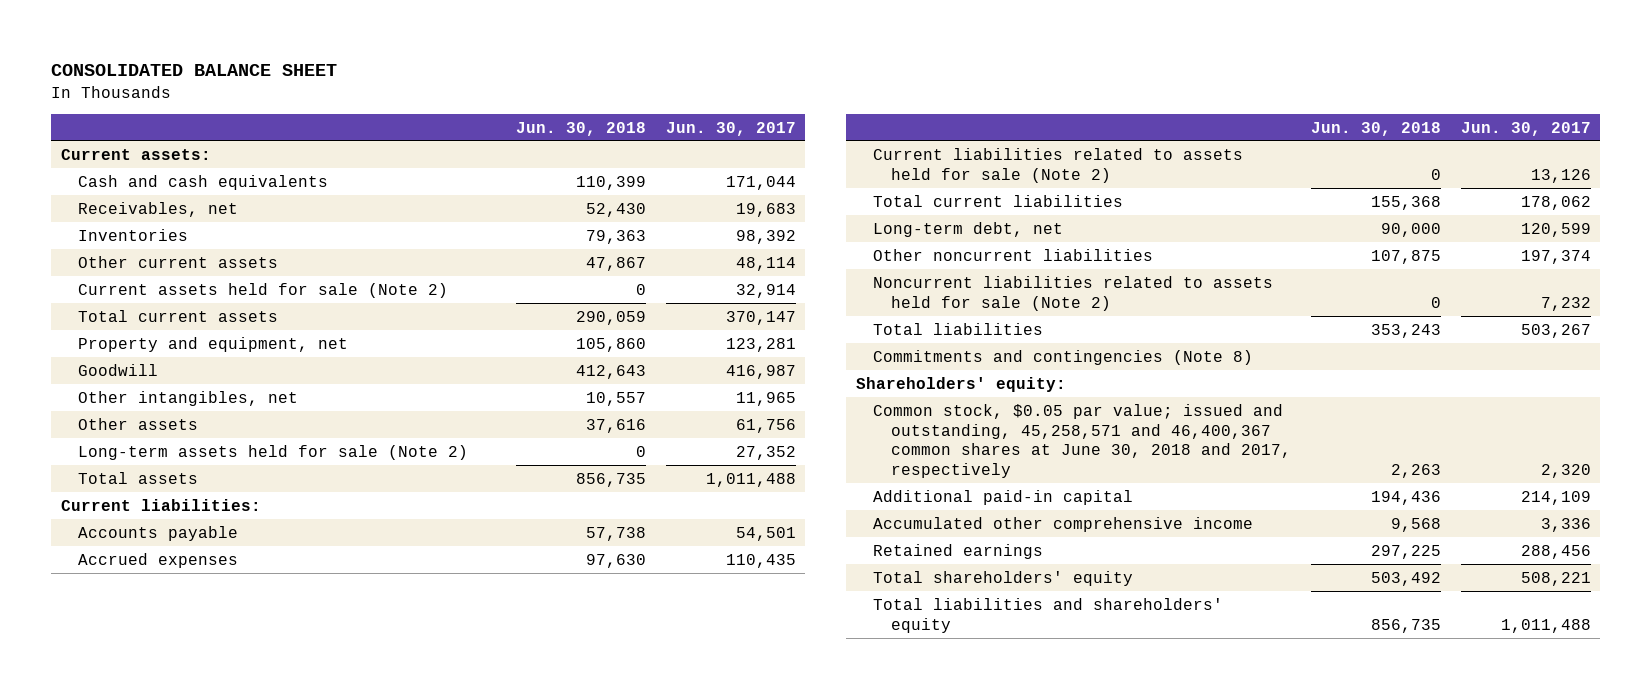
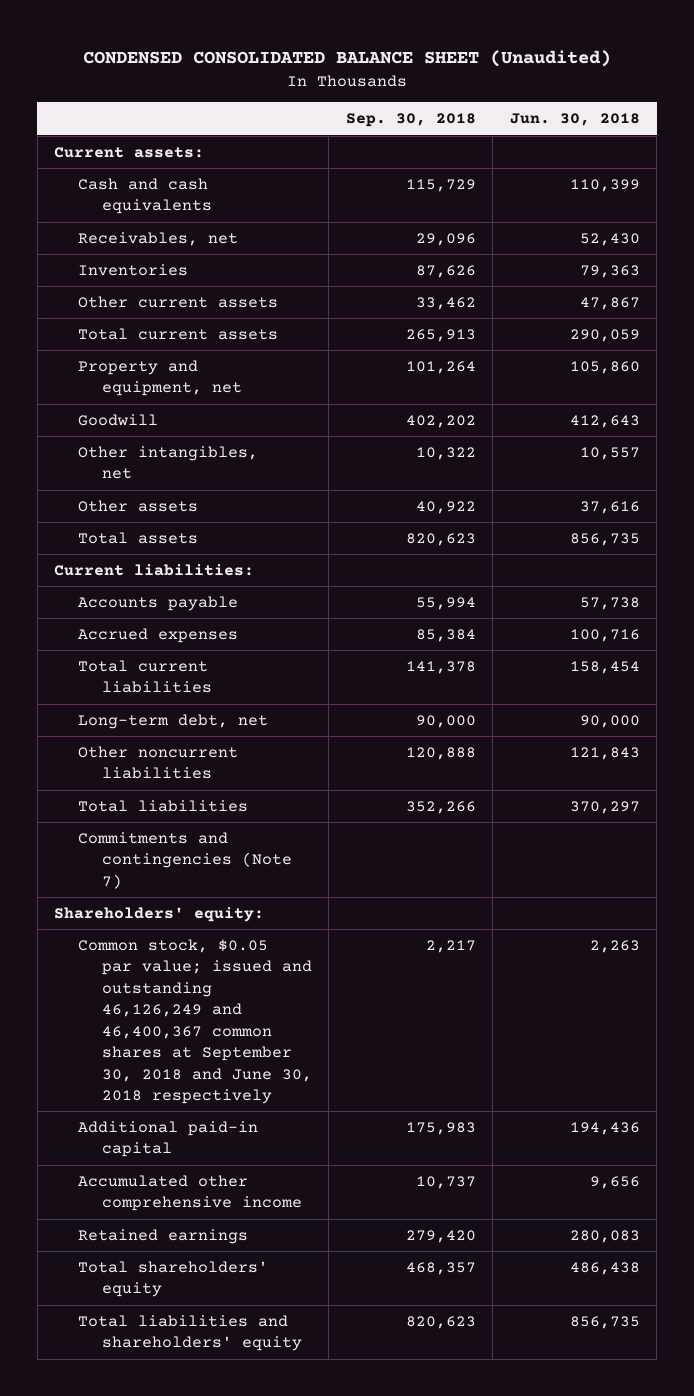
[50,63,337,76] CONSOLIDATED BALANCE SHEET -> [82,50,611,68] CONDENSED CONSOLIDATED BALANCE SHEET (Unaudited)
[665,121,796,136] Jun. 30, 2017 -> none
none -> [345,113,476,128] Sep. 30, 2018
[78,282,449,298] Current assets held for sale (Note 2) -> none
[78,444,469,460] Long-term assets held for sale (Note 2) -> none
[873,147,1244,183] Current liabilities related to assets held for sale (Note 2) -> none
[585,553,646,568] 97,630 -> [569,628,640,642] 100,716
[1370,195,1441,210] 155,368 -> [569,660,640,674] 158,454
[873,275,1274,311] Noncurrent liabilities related to assets held for sale (Note 2) -> none
[1370,249,1441,264] 107,875 -> [569,746,640,760] 121,843
[1370,323,1441,338] 353,243 -> [569,800,640,814] 370,297
[873,349,1254,365] Commitments and contingencies (Note 8) -> [77,831,292,889] Commitments and contingencies (Note 7)
[873,403,1291,479] Common stock, $0.05 par value; issued and outstanding, 45,258,571 and 46,400,367 common shares at June 30, 2018 and 2017, respectively -> [77,938,312,1105] Common stock, $0.05 par value; issued and outstanding 46,126,249 and 46,400,367 common shares at September 30, 2018 and June 30, 2018 respectively
[1390,517,1441,532] 9,568 -> [589,1175,640,1189] 9,656
[1370,544,1441,559] 297,225 -> [569,1229,640,1243] 280,083
[1370,571,1441,586] 503,492 -> [569,1261,640,1275] 486,438

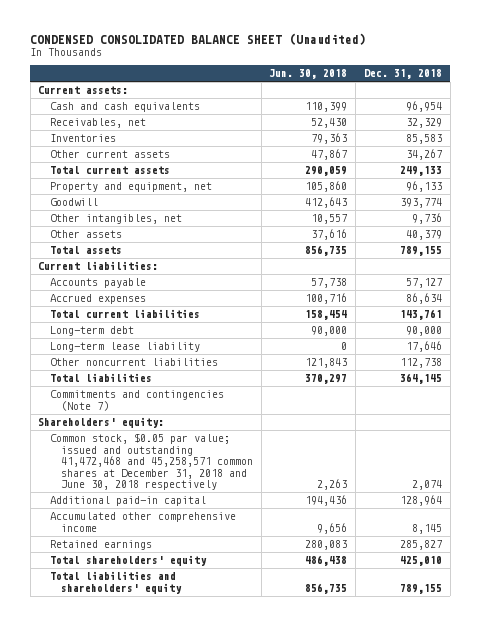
[345,113,476,128] Sep. 30, 2018 -> none
none -> [363,69,442,80] Dec. 31, 2018
[77,713,268,729] Long-term debt, net -> [49,326,134,337] Long-term debt
none -> [49,342,200,353] Long-term lease liability
[77,938,312,1105] Common stock, $0.05 par value; issued and outstanding 46,126,249 and 46,400,367 common shares at September 30, 2018 and June 30, 2018 respectively -> [49,433,253,490] Common stock, $0.05 par value; issued and outstanding 41,472,468 and 45,258,571 common shares at December 31, 2018 and June 30, 2018 respectively

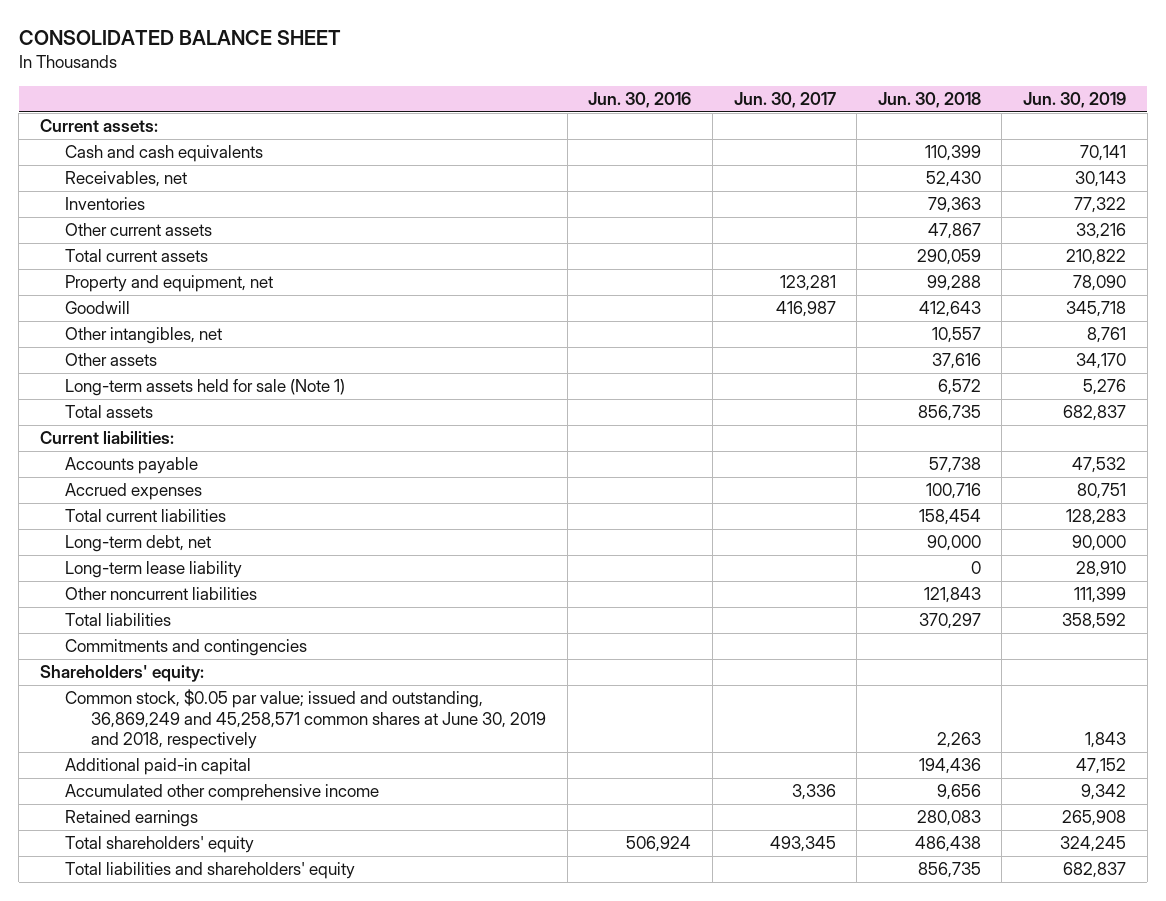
[30,32,367,45] CONDENSED CONSOLIDATED BALANCE SHEET (Unaudited) -> [18,30,341,46] CONSOLIDATED BALANCE SHEET
[363,69,442,80] Dec. 31, 2018 -> none
none -> [588,91,692,108] Jun. 30, 2016
none -> [733,91,836,108] Jun. 30, 2017
none -> [1023,91,1127,108] Jun. 30, 2019
[305,181,348,193] 105,860 -> [926,275,981,292] 99,288
none -> [65,379,346,397] Long-term assets held for sale (Note 1)
[49,326,134,337] Long-term debt -> [65,535,212,553] Long-term debt, net
[49,390,224,411] Commitments and contingencies (Note 7) -> [65,639,308,657] Commitments and contingencies
[49,433,253,490] Common stock, $0.05 par value; issued and outstanding 41,472,468 and 45,258,571 common shares at December 31, 2018 and June 30, 2018 respectively -> [65,689,547,750] Common stock, $0.05 par value; issued and outstanding, 36,869,249 and 45,258,571 common shares at June 30, 2019 and 2018, respectively

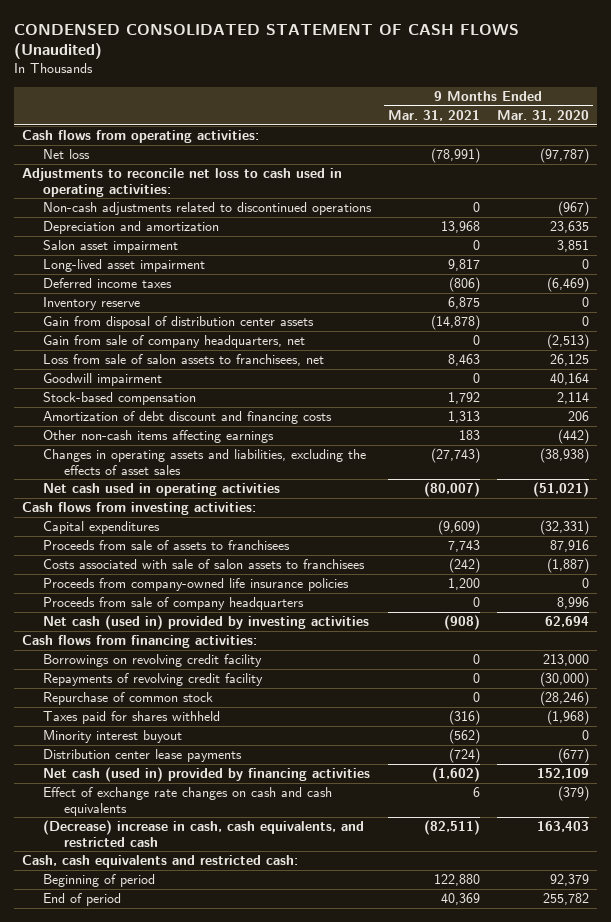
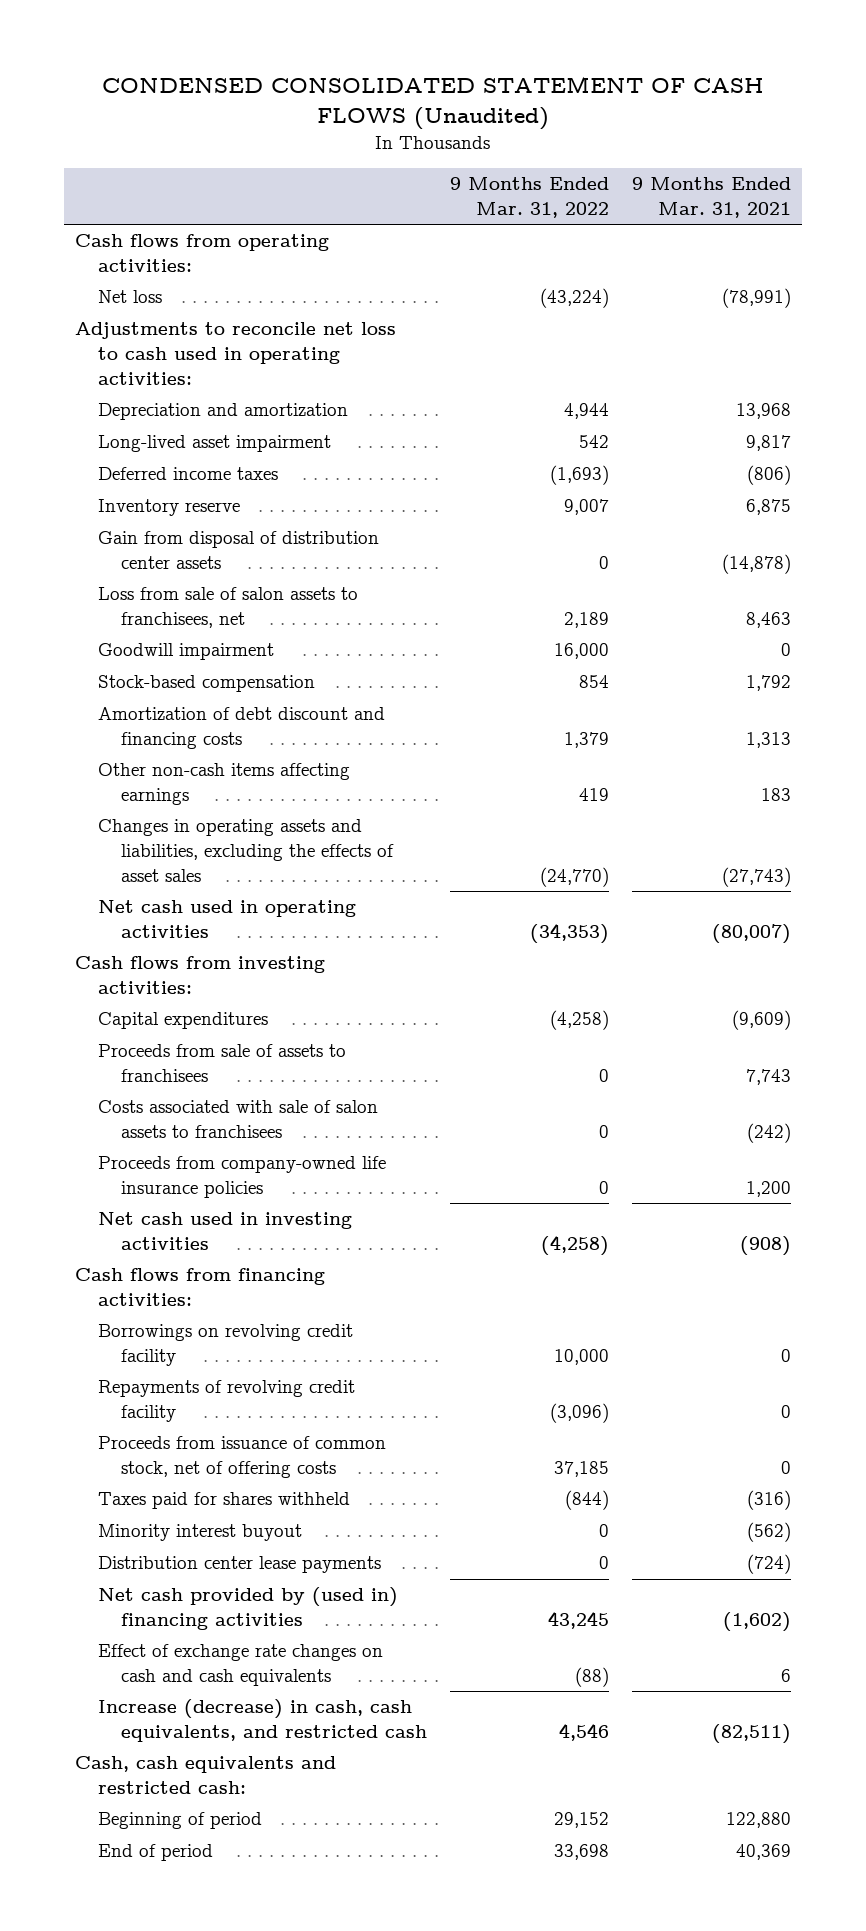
[496,109,589,121] Mar. 31, 2020 -> none
none -> [450,177,610,219] 9 Months Ended Mar. 31, 2022
[43,202,373,216] Non-cash adjustments related to discontinued operations -> none
[43,240,179,254] Salon asset impairment -> none
[43,335,306,349] Gain from sale of company headquarters, net -> none
[43,597,305,611] Proceeds from sale of company headquarters -> none
[43,615,370,631] Net cash (used in) provided by investing activities -> [98,1212,353,1251] Net cash used in investing activities
[43,692,214,706] Repurchase of common stock -> none
none -> [98,1436,387,1479] Proceeds from issuance of common stock, net of offering costs
[43,767,371,783] Net cash (used in) provided by financing activities -> [98,1587,399,1631] Net cash provided by (used in) financing activities
[43,820,365,847] (Decrease) increase in cash, cash equivalents, and restricted cash -> [98,1699,428,1743] Increase (decrease) in cash, cash equivalents, and restricted cash

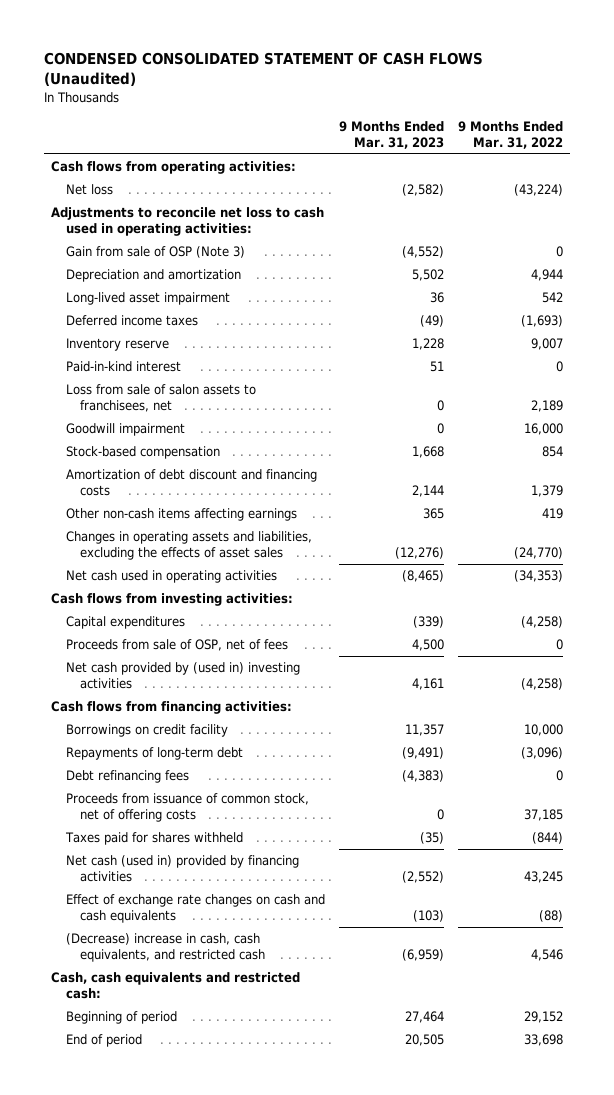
[631,177,791,219] 9 Months Ended Mar. 31, 2021 -> none
none -> [338,120,444,149] 9 Months Ended Mar. 31, 2023
none -> [65,246,245,259] Gain from sale of OSP (Note 3)
[98,531,380,570] Gain from disposal of distribution center assets -> none
none -> [65,361,181,373] Paid-in-kind interest
[98,1044,347,1083] Proceeds from sale of assets to franchisees -> none
[98,1100,379,1139] Costs associated with sale of salon assets to franchisees -> none
[98,1156,387,1199] Proceeds from company-owned life insurance policies -> none
none -> [65,639,288,652] Proceeds from sale of OSP, net of fees
[98,1212,353,1251] Net cash used in investing activities -> [65,662,300,690] Net cash provided by (used in) investing activities
[98,1324,354,1367] Borrowings on revolving credit facility -> [65,724,228,738] Borrowings on credit facility
[98,1380,356,1423] Repayments of revolving credit facility -> [65,747,243,761] Repayments of long-term debt
none -> [65,770,189,784] Debt refinancing fees
[98,1524,303,1542] Minority interest buyout -> none
[98,1556,382,1574] Distribution center lease payments -> none
[98,1587,399,1631] Net cash provided by (used in) financing activities -> [65,855,299,883] Net cash (used in) provided by financing activities
[98,1699,428,1743] Increase (decrease) in cash, cash equivalents, and restricted cash -> [65,933,266,963] (Decrease) increase in cash, cash equivalents, and restricted cash

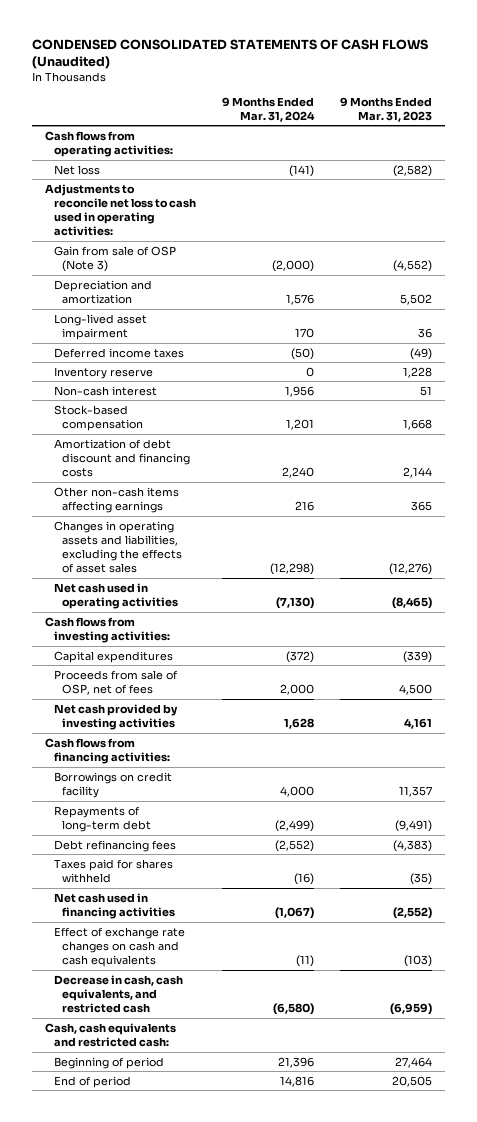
[44,52,484,87] CONDENSED CONSOLIDATED STATEMENT OF CASH FLOWS (Unaudited) -> [31,38,428,70] CONDENSED CONSOLIDATED STATEMENTS OF CASH FLOWS (Unaudited)
[458,120,564,149] 9 Months Ended Mar. 31, 2022 -> none
none -> [221,96,315,122] 9 Months Ended Mar. 31, 2024
[65,384,256,413] Loss from sale of salon assets to franchisees, net -> none
[65,423,185,437] Goodwill impairment -> none
[65,361,181,373] Paid-in-kind interest -> [53,385,157,396] Non-cash interest
[65,662,300,690] Net cash provided by (used in) investing activities -> [53,703,178,730] Net cash provided by investing activities
[65,793,309,823] Proceeds from issuance of common stock, net of offering costs -> none
[65,855,299,883] Net cash (used in) provided by financing activities -> [53,892,176,919] Net cash used in financing activities
[65,933,266,963] (Decrease) increase in cash, cash equivalents, and restricted cash -> [53,974,183,1014] Decrease in cash, cash equivalents, and restricted cash

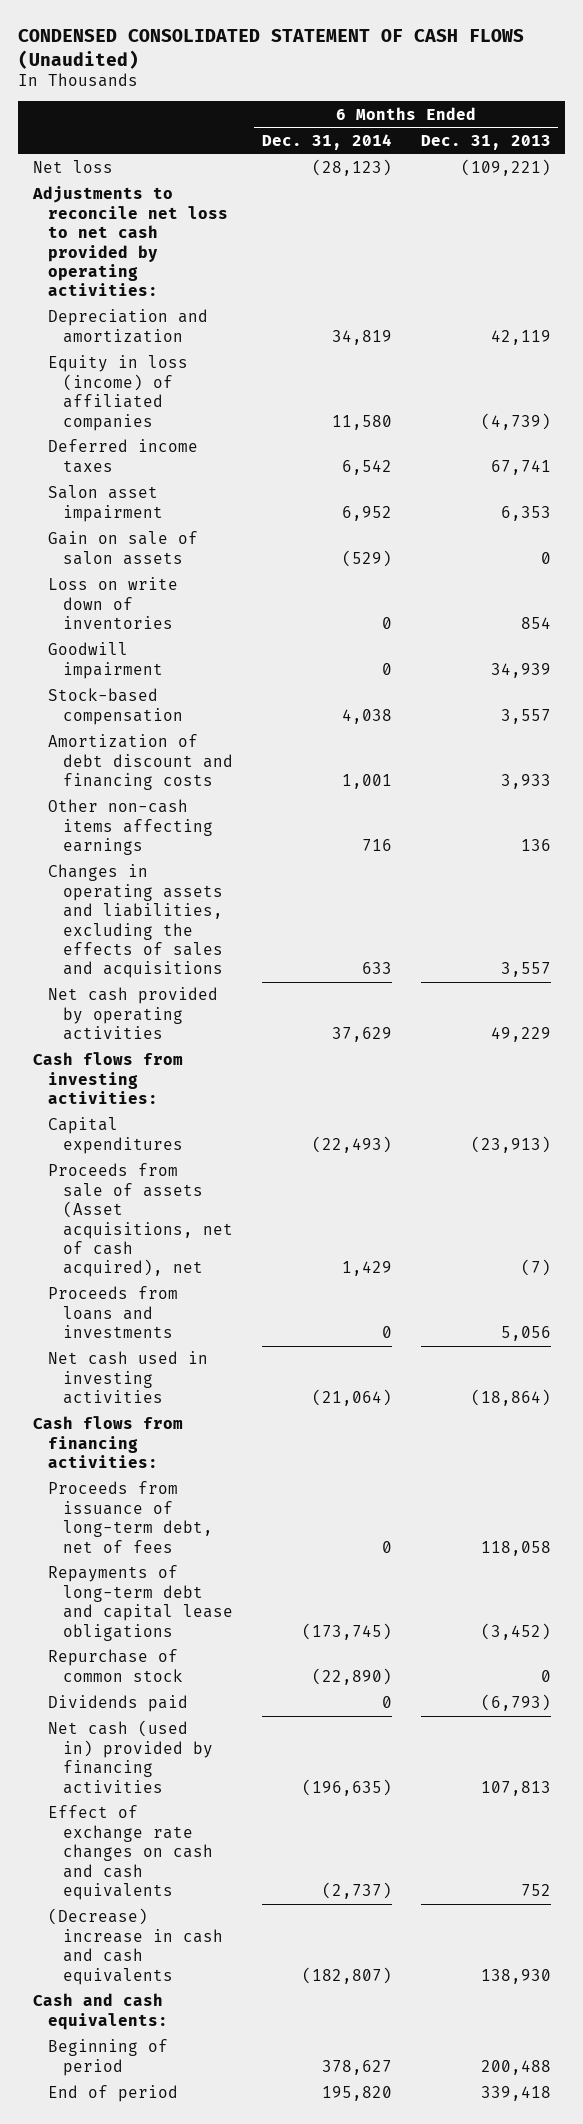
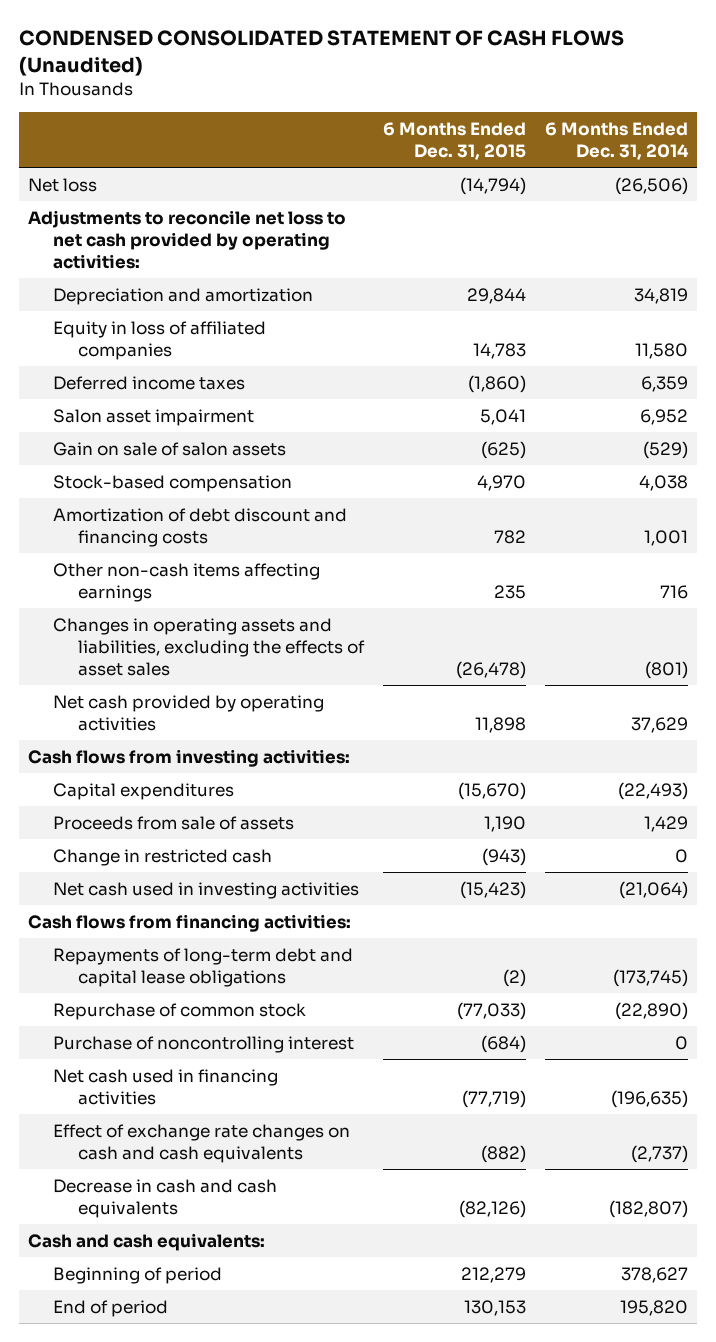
[420,135,551,151] Dec. 31, 2013 -> none
none -> [383,121,527,160] 6 Months Ended Dec. 31, 2015
[311,159,392,177] (28,123) -> [614,176,688,195] (26,506)
[47,355,188,431] Equity in loss (income) of affiliated companies -> [53,320,267,360] Equity in loss of affiliated companies
[341,459,392,475] 6,542 -> [640,375,688,392] 6,359
[47,577,178,630] Loss on write down of inventories -> none
[47,642,163,679] Goodwill impairment -> none
[47,864,223,979] Changes in operating assets and liabilities, excluding the effects of sales and acquisitions -> [53,617,366,676] Changes in operating assets and liabilities, excluding the effects of asset sales
[361,962,392,975] 633 -> [644,660,688,679] (801)
[47,1286,178,1339] Proceeds from loans and investments -> none
[47,1163,233,1278] Proceeds from sale of assets (Asset acquisitions, net of cash acquired), net -> [53,815,295,830] Proceeds from sale of assets
none -> [53,848,273,866] Change in restricted cash
[47,1481,213,1553] Proceeds from issuance of long-term debt, net of fees -> none
[47,1695,188,1713] Dividends paid -> none
none -> [53,1035,355,1053] Purchase of noncontrolling interest
[47,1720,213,1794] Net cash (used in) provided by financing activities -> [53,1068,279,1105] Net cash used in financing activities
[47,1908,223,1985] (Decrease) increase in cash and cash equivalents -> [53,1178,278,1218] Decrease in cash and cash equivalents

